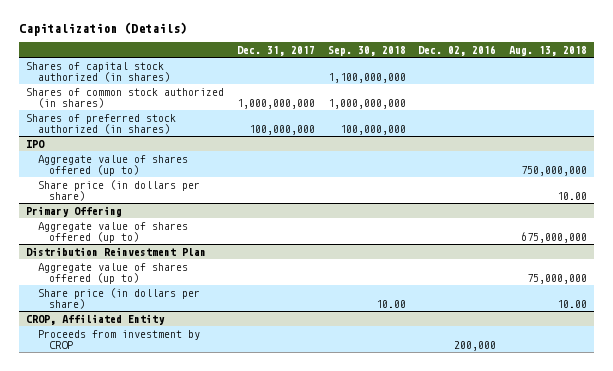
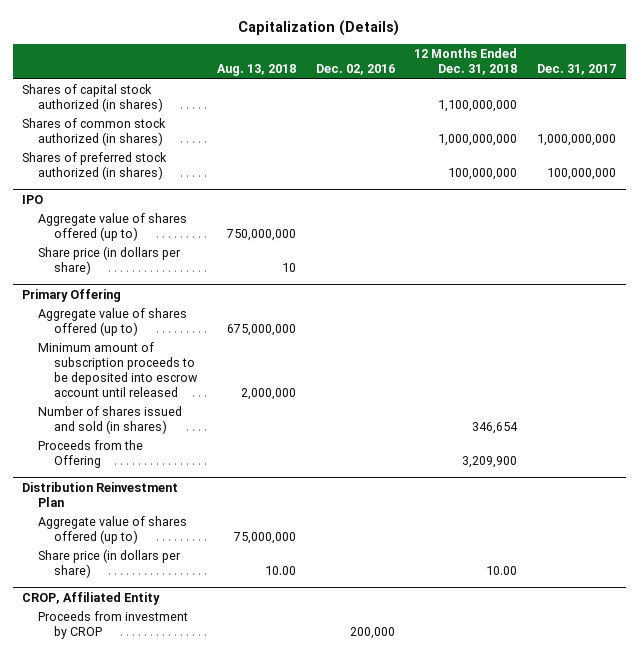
[327,45,406,56] Sep. 30, 2018 -> none
none -> [414,48,518,76] 12 Months Ended Dec. 31, 2018
[557,191,588,200] 10.00 -> [281,263,296,273] 10
none -> [38,342,199,397] Minimum amount of subscription proceeds to be deposited into escrow account until released
none -> [38,406,183,435] Number of shares issued and sold (in shares)
none -> [38,440,144,469] Proceeds from the Offering

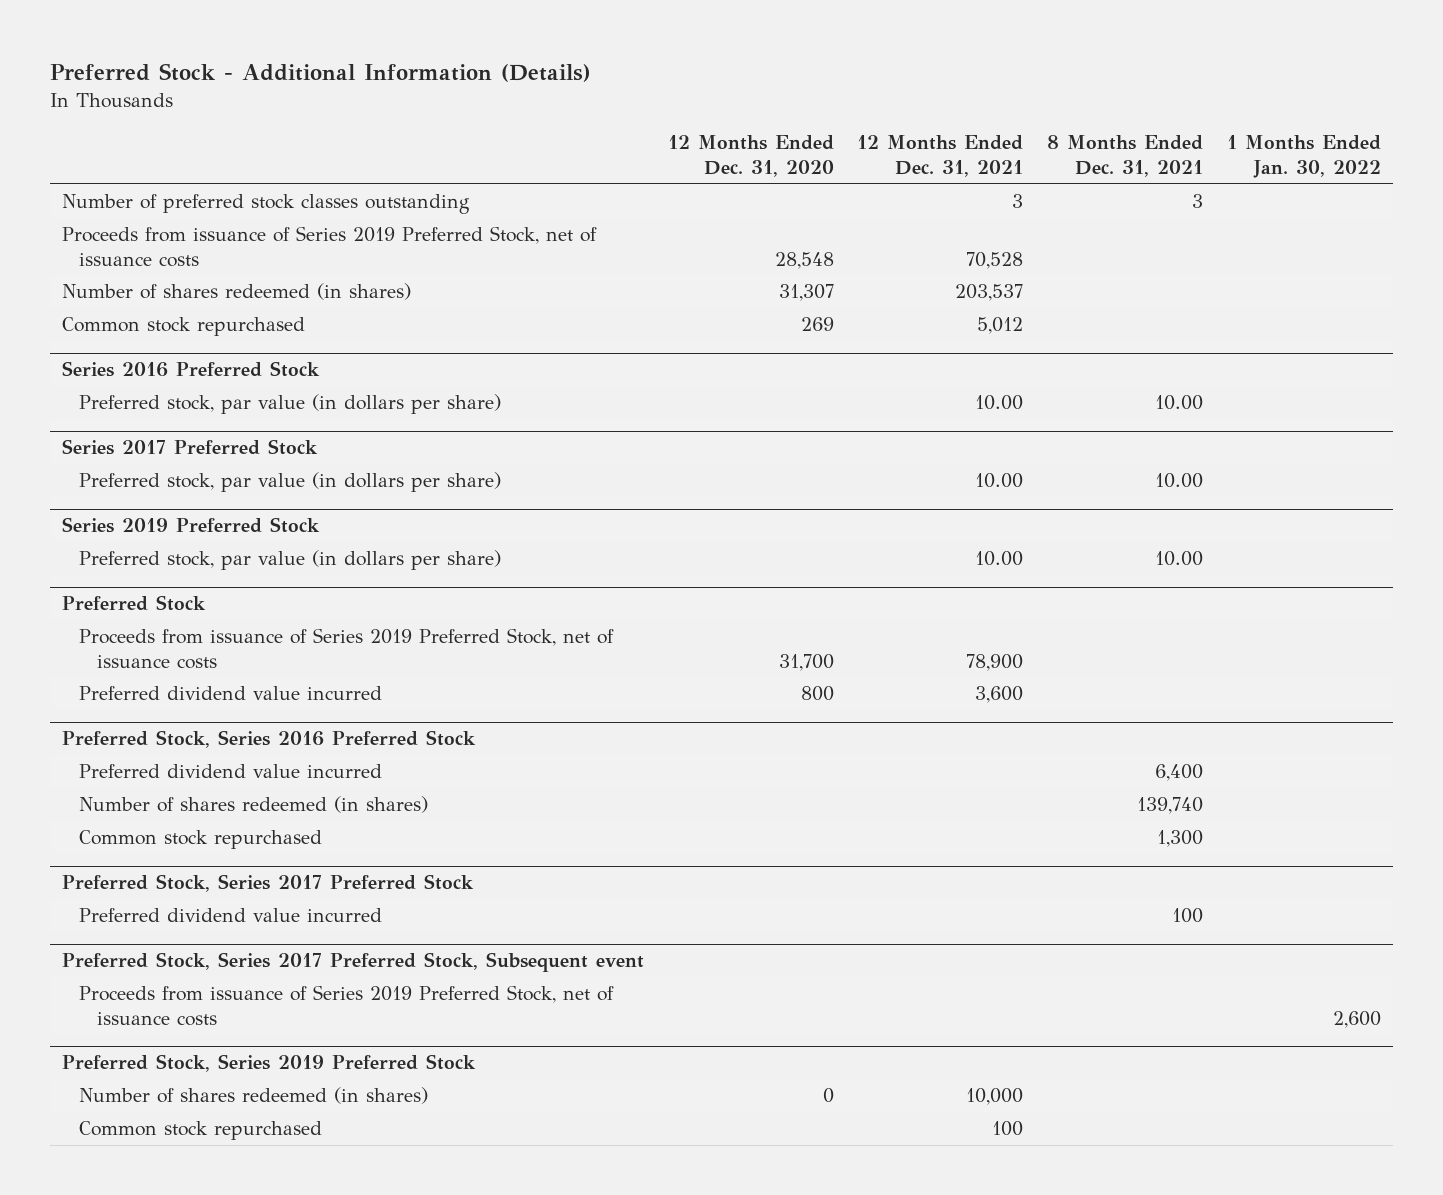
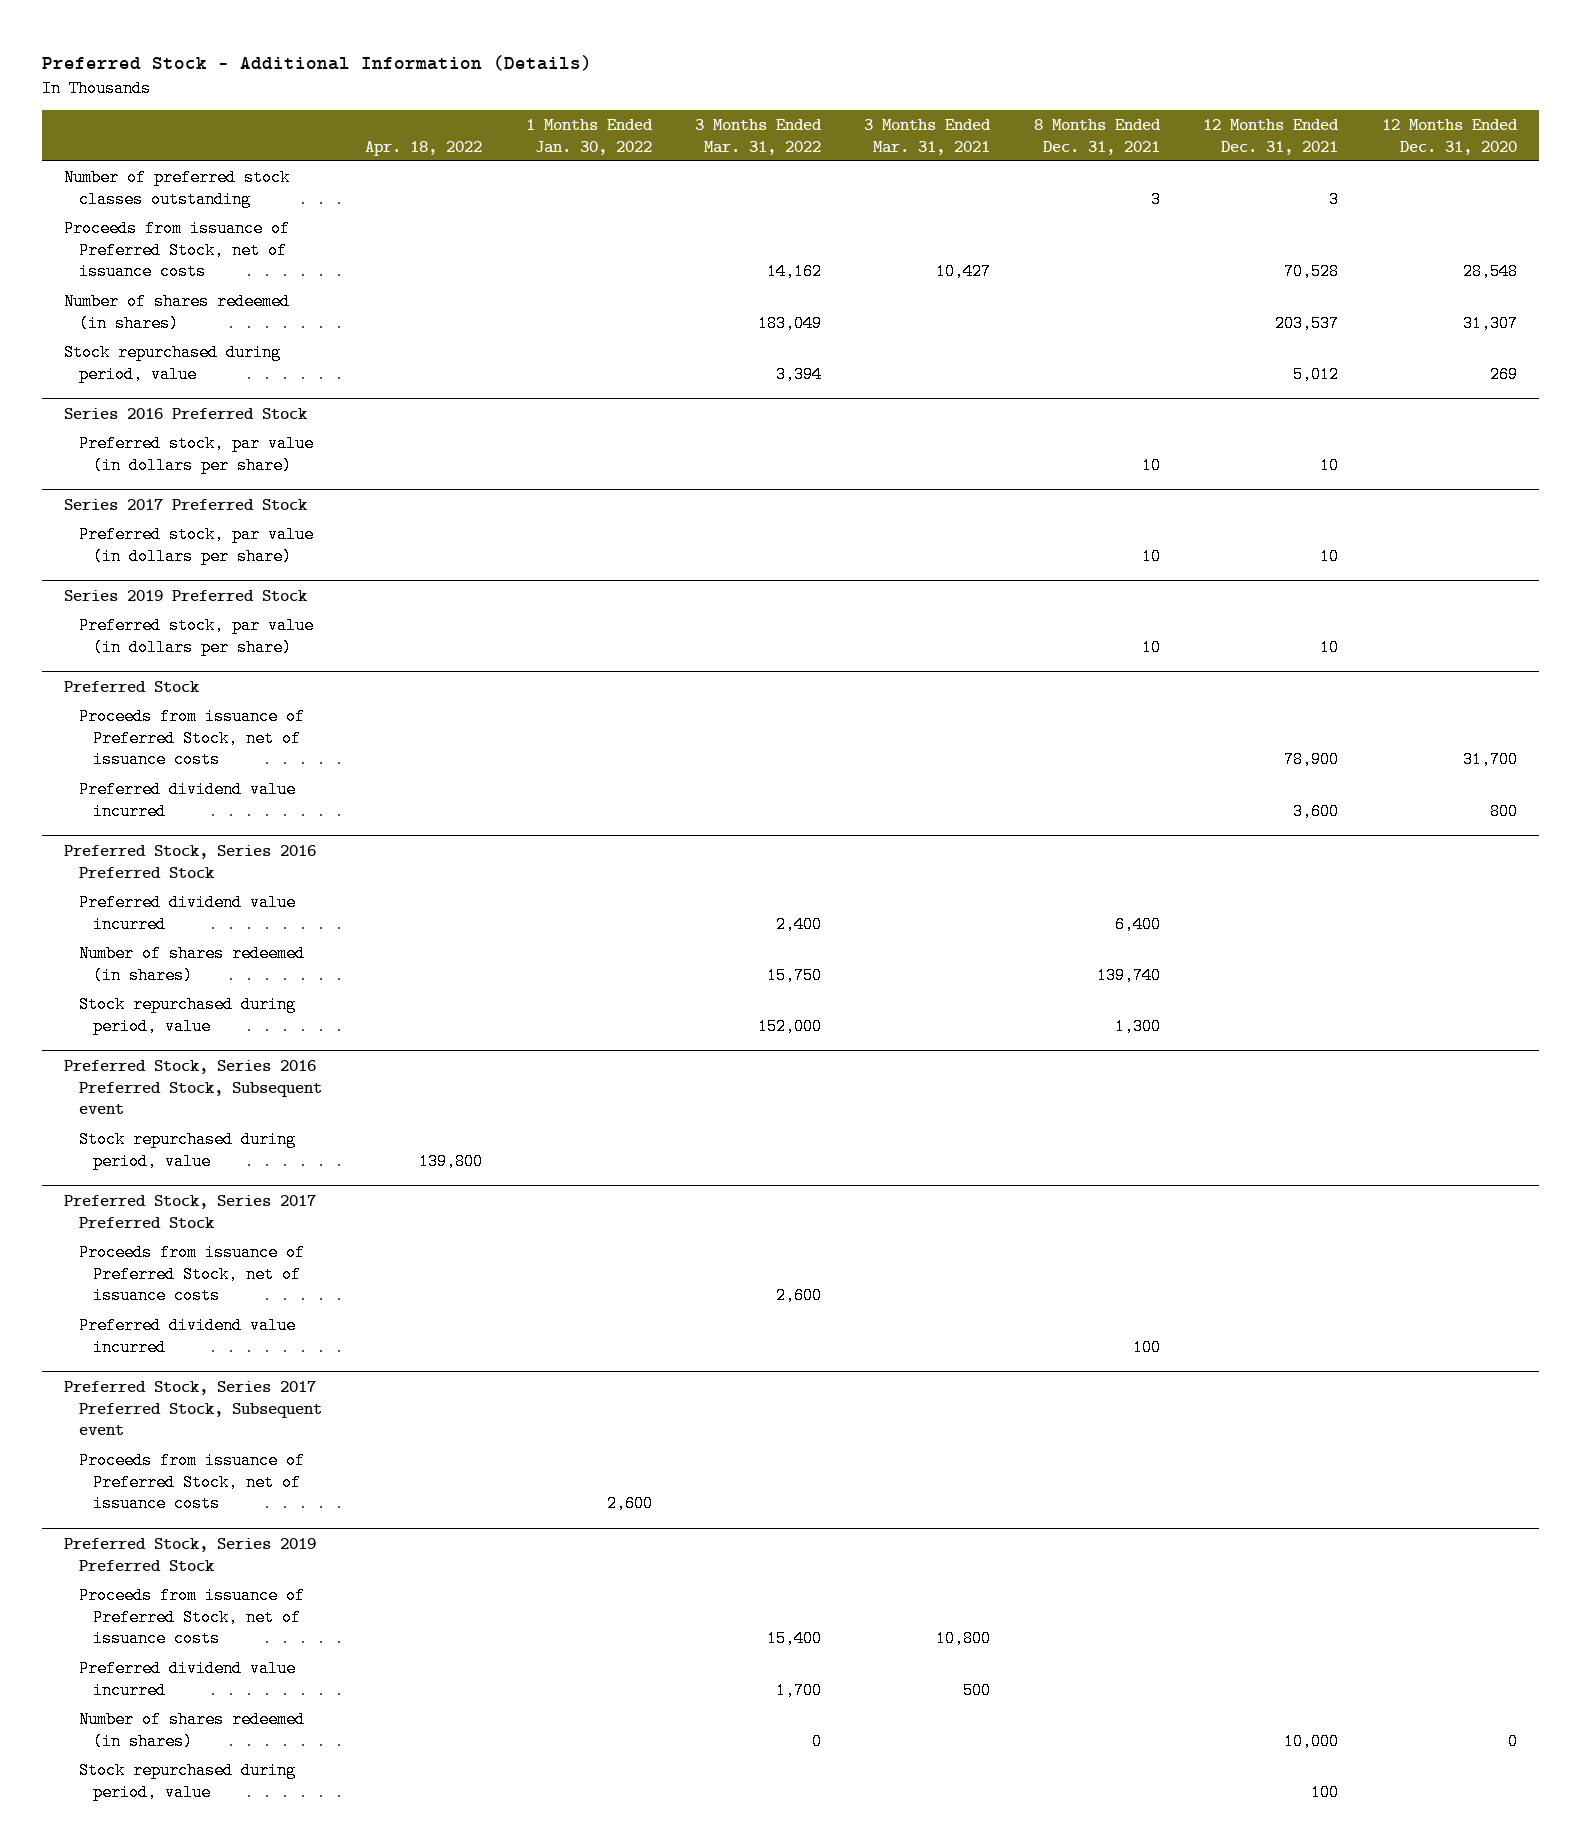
none -> [365,140,483,156] Apr. 18, 2022
none -> [694,118,822,155] 3 Months Ended Mar. 31, 2022
none -> [864,118,992,155] 3 Months Ended Mar. 31, 2021
[61,226,597,267] Proceeds from issuance of Series 2019 Preferred Stock, net of issuance costs -> [63,219,290,281] Proceeds from issuance of Preferred Stock, net of issuance costs
[61,317,305,337] Common stock repurchased -> [63,343,281,383] Stock repurchased during period, value
[975,395,1024,411] 10.00 -> [1320,456,1340,474] 10
[1155,395,1204,411] 10.00 -> [1141,456,1161,474] 10
[975,473,1024,489] 10.00 -> [1320,547,1340,565] 10
[1155,473,1204,489] 10.00 -> [1141,547,1161,565] 10
[975,551,1024,567] 10.00 -> [1320,638,1340,656] 10
[1155,551,1204,567] 10.00 -> [1141,638,1161,656] 10
[79,628,615,669] Proceeds from issuance of Series 2019 Preferred Stock, net of issuance costs -> [78,707,305,769] Proceeds from issuance of Preferred Stock, net of issuance costs
[79,830,323,850] Common stock repurchased -> [78,995,296,1035] Stock repurchased during period, value
none -> [63,1059,322,1115] Preferred Stock, Series 2016 Preferred Stock, Subsequent event
none -> [78,1130,296,1170] Stock repurchased during period, value
none -> [78,1243,305,1305] Proceeds from issuance of Preferred Stock, net of issuance costs
[79,985,615,1026] Proceeds from issuance of Series 2019 Preferred Stock, net of issuance costs -> [78,1451,305,1513] Proceeds from issuance of Preferred Stock, net of issuance costs
none -> [78,1586,305,1648] Proceeds from issuance of Preferred Stock, net of issuance costs
none -> [78,1659,296,1699] Preferred dividend value incurred
[79,1121,323,1141] Common stock repurchased -> [78,1761,296,1801] Stock repurchased during period, value

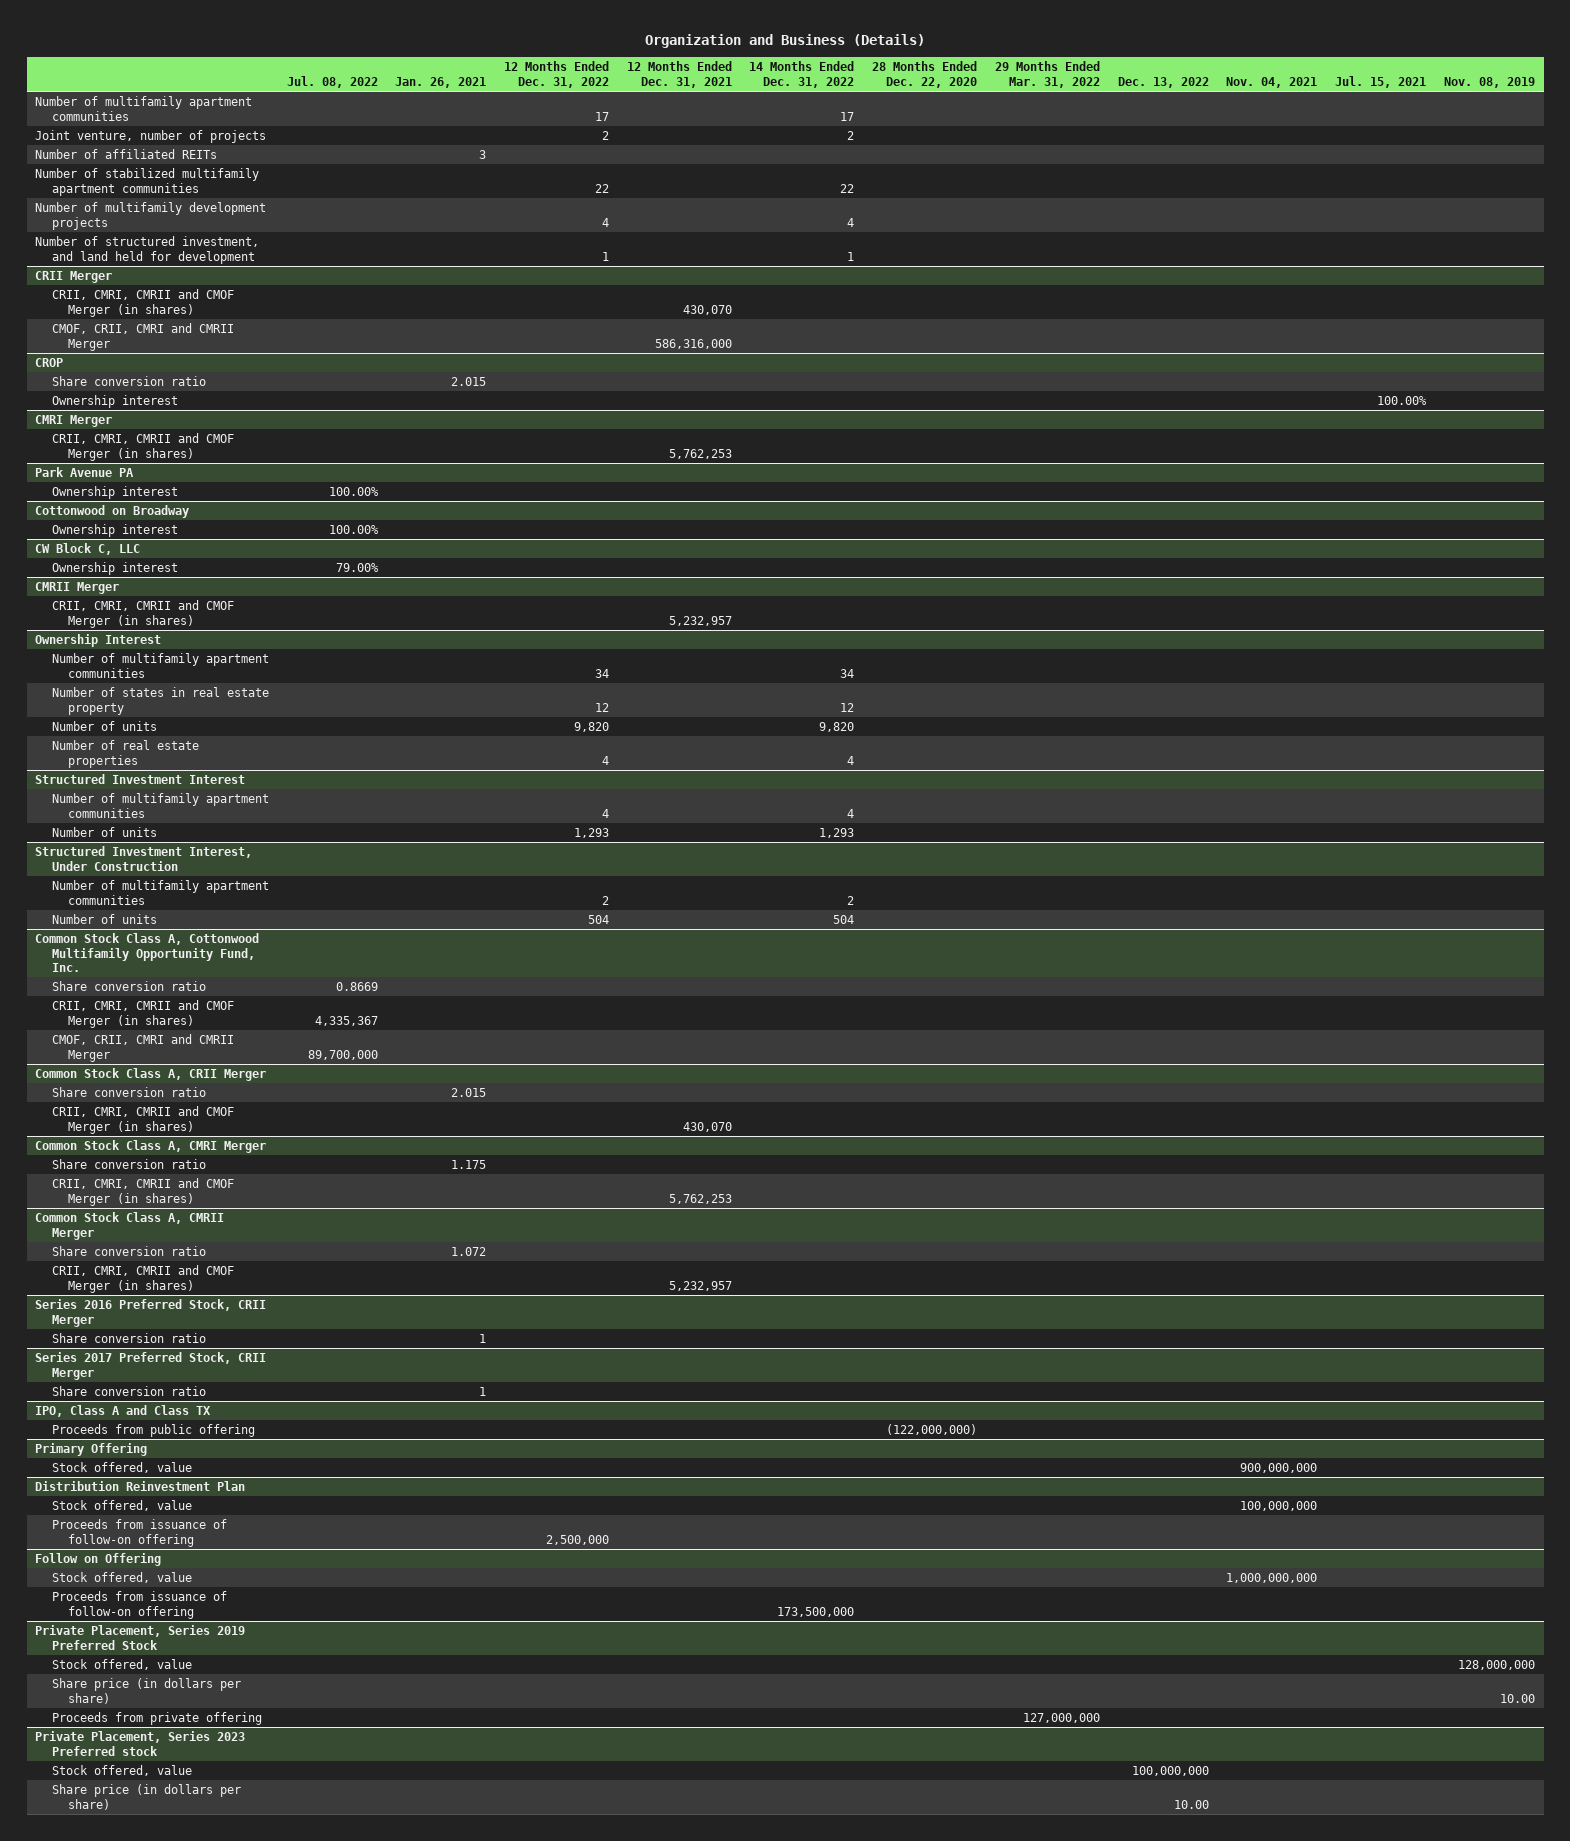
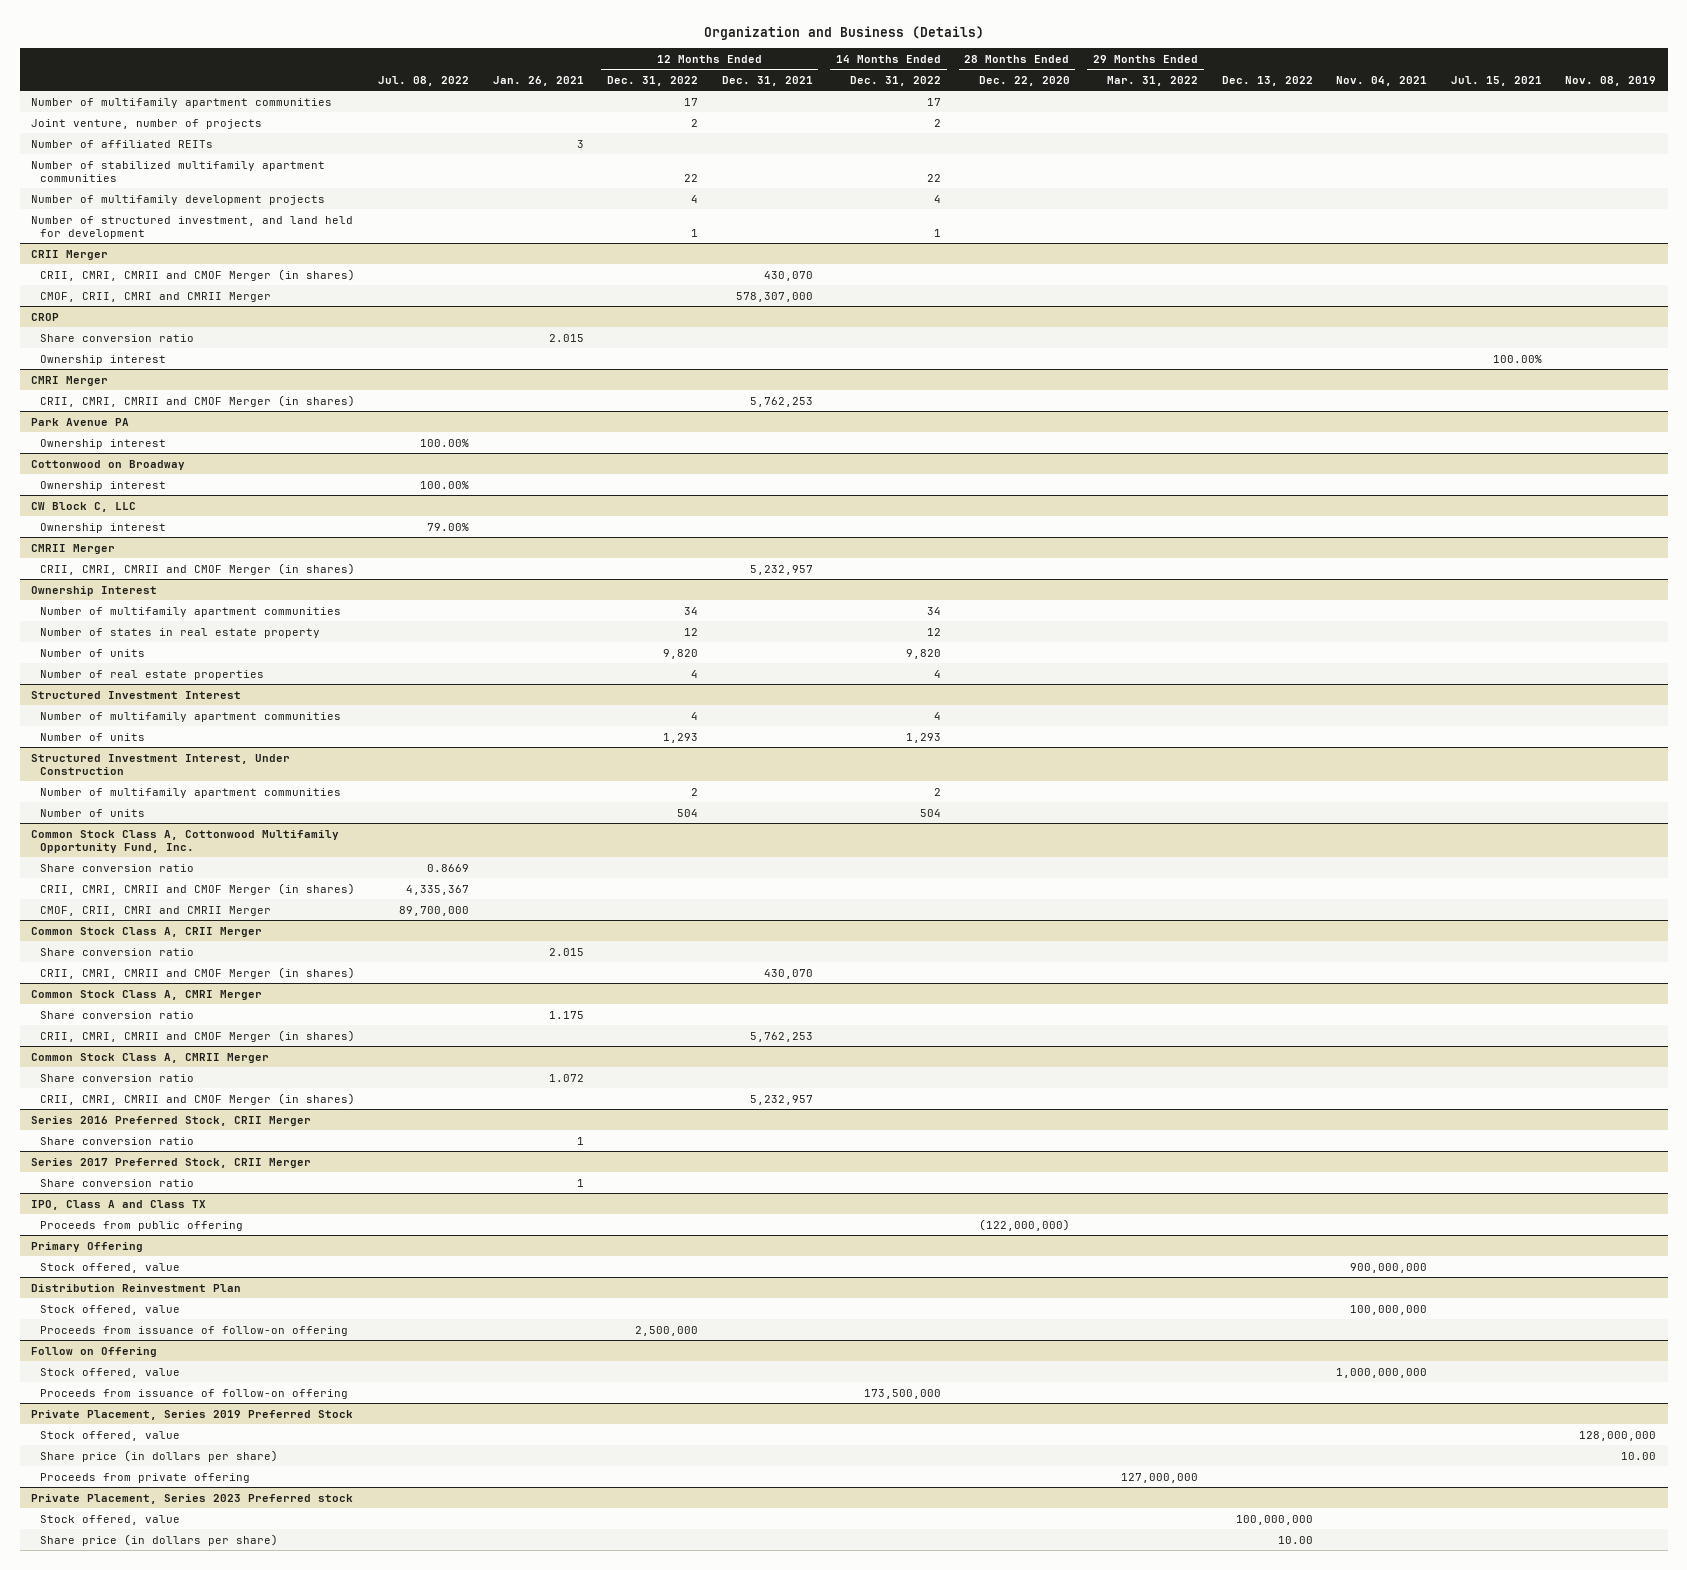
[654,338,732,349] 586,316,000 -> [735,291,813,302] 578,307,000

